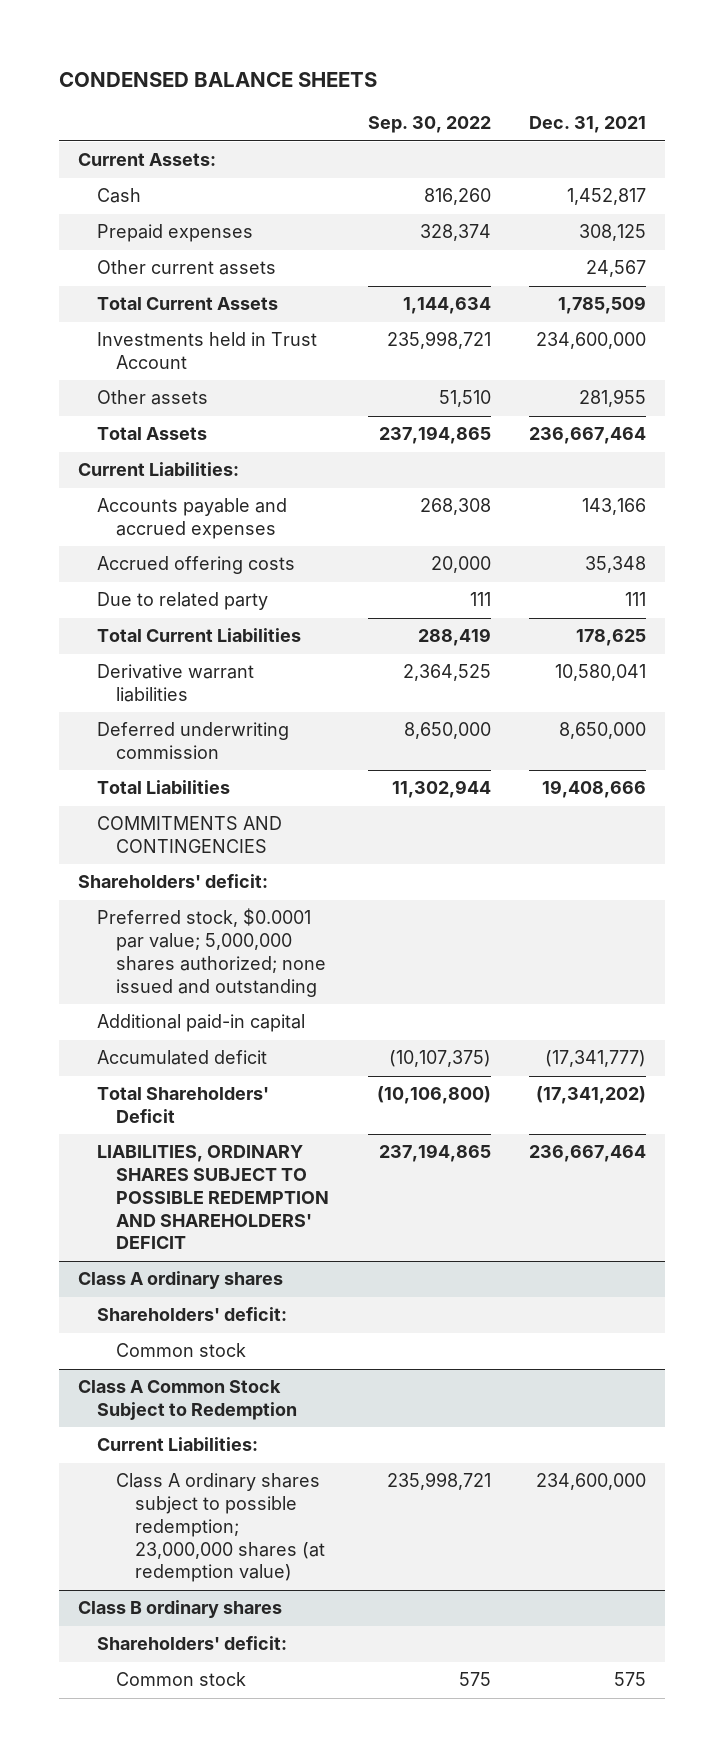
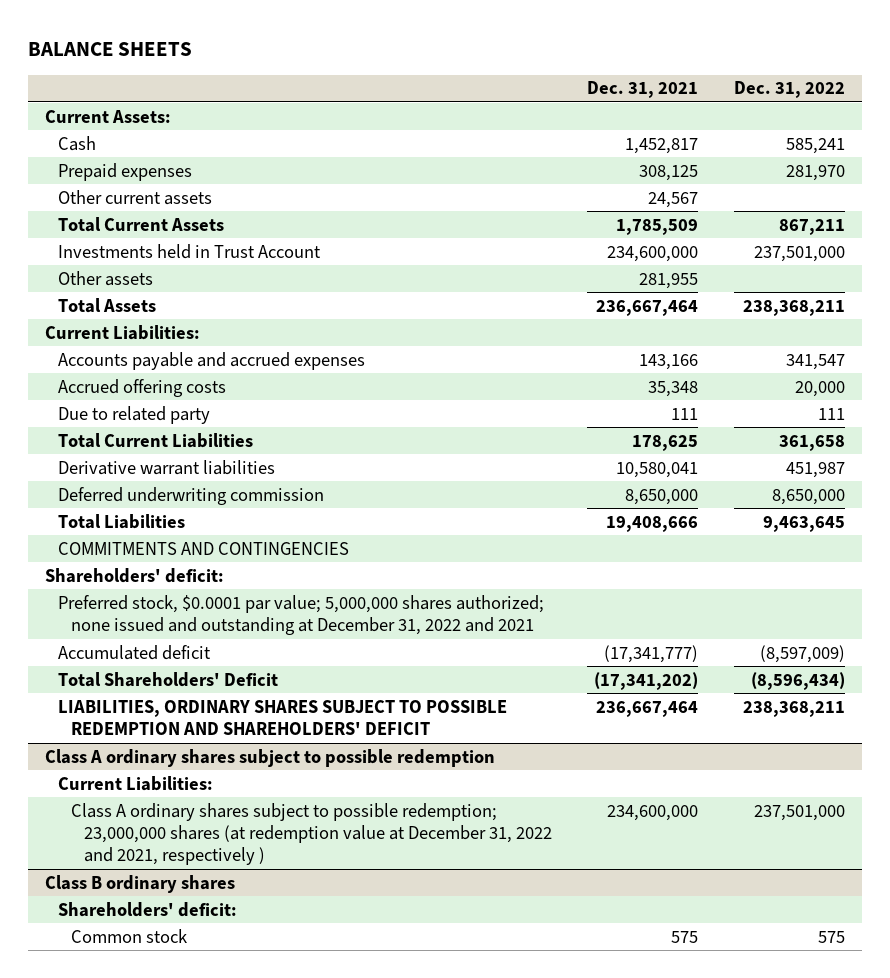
[59,72,378,88] CONDENSED BALANCE SHEETS -> [27,42,192,57] BALANCE SHEETS
[367,116,491,134] Sep. 30, 2022 -> none
none -> [733,81,845,99] Dec. 31, 2022
[97,1014,306,1033] Additional paid-in capital -> none
[97,908,327,997] Preferred stock, $0.0001 par value; 5,000,000 shares authorized; none issued and outstanding -> [58,594,545,635] Preferred stock, $0.0001 par value; 5,000,000 shares authorized; none issued and outstanding at December 31, 2022 and 2021
[78,1271,284,1290] Class A ordinary shares -> none
[97,1307,288,1322] Shareholders' deficit: -> none
[116,1343,247,1358] Common stock -> none
[78,1380,298,1421] Class A Common Stock Subject to Redemption -> [45,748,496,767] Class A ordinary shares subject to possible redemption
[116,1473,325,1583] Class A ordinary shares subject to possible redemption; 23,000,000 shares (at redemption value) -> [71,802,553,866] Class A ordinary shares subject to possible redemption; 23,000,000 shares (at redemption value at December 31, 2022 and 2021, respectively )

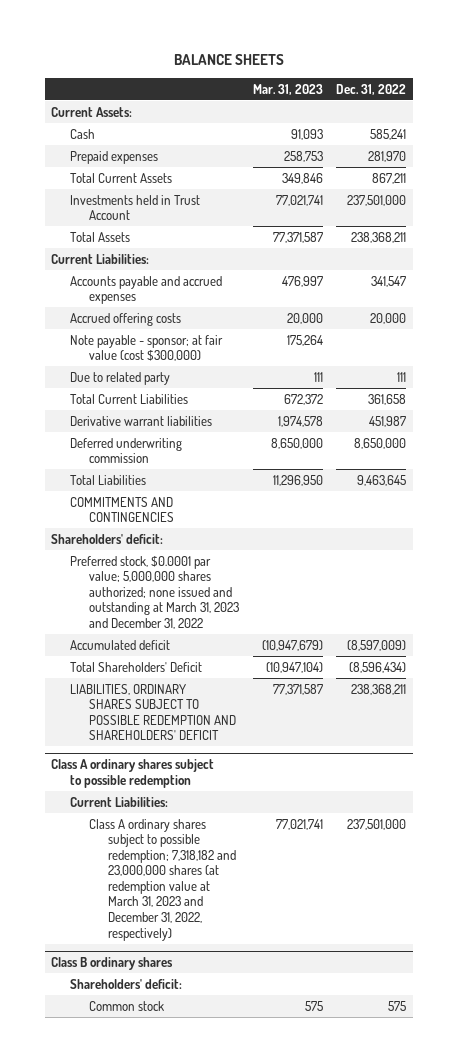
[587,81,699,99] Dec. 31, 2021 -> none
none -> [252,83,323,95] Mar. 31, 2023
[58,189,213,205] Other current assets -> none
[58,270,154,286] Other assets -> none
none -> [70,334,224,362] Note payable - sponsor; at fair value (cost $300,000)
[58,594,545,635] Preferred stock, $0.0001 par value; 5,000,000 shares authorized; none issued and outstanding at December 31, 2022 and 2021 -> [70,555,240,629] Preferred stock, $0.0001 par value; 5,000,000 shares authorized; none issued and outstanding at March 31, 2023 and December 31, 2022
[71,802,553,866] Class A ordinary shares subject to possible redemption; 23,000,000 shares (at redemption value at December 31, 2022 and 2021, respectively ) -> [89,818,237,941] Class A ordinary shares subject to possible redemption; 7,318,182 and 23,000,000 shares (at redemption value at March 31, 2023 and December 31, 2022, respectively)

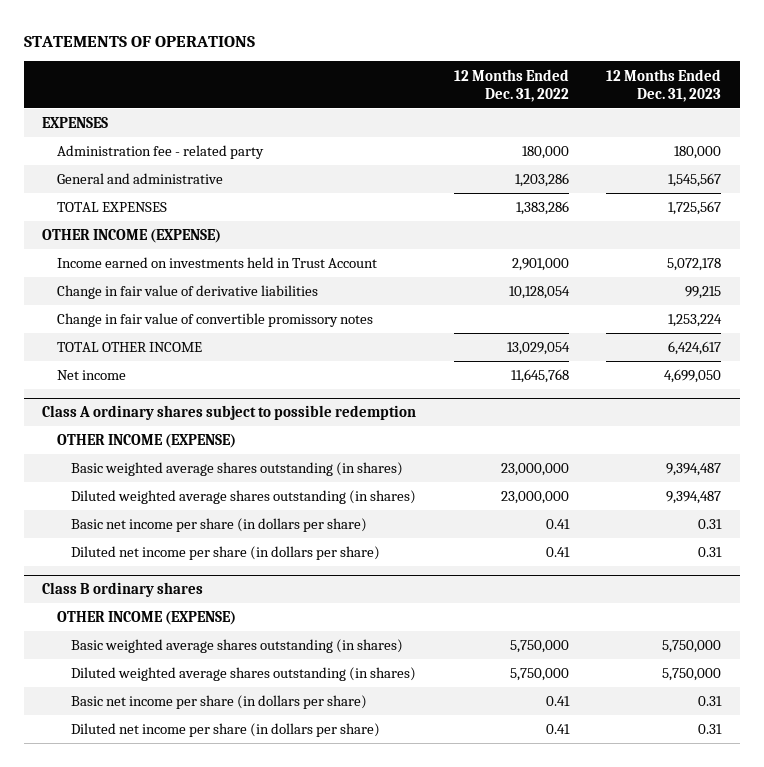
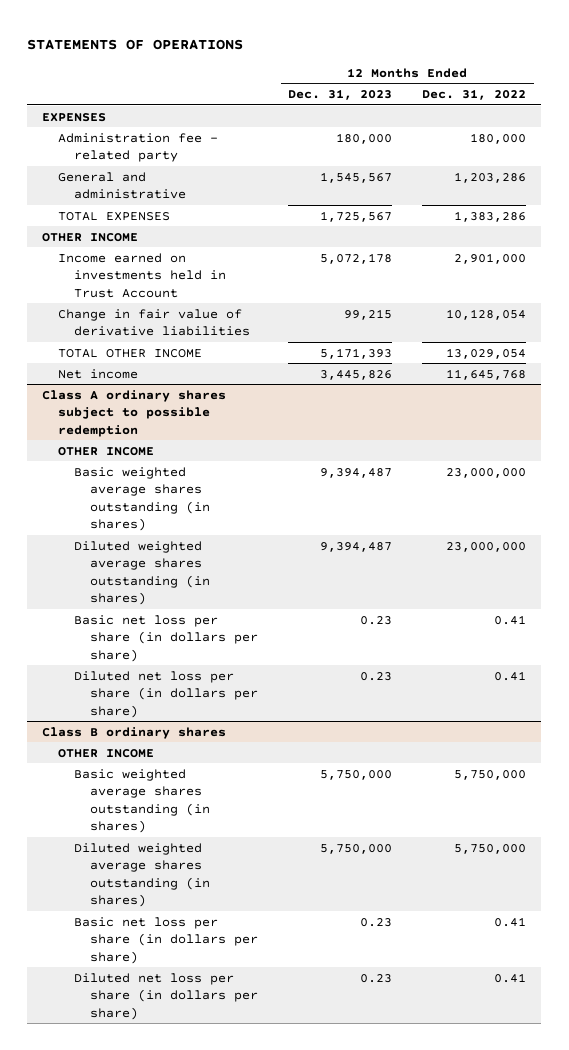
[42,229,222,244] OTHER INCOME (EXPENSE) -> [42,232,139,242] OTHER INCOME
[56,313,373,328] Change in fair value of convertible promissory notes -> none
[668,341,722,356] 6,424,617 -> [320,347,393,359] 5,171,393
[664,369,722,384] 4,699,050 -> [320,369,393,380] 3,445,826
[56,434,236,449] OTHER INCOME (EXPENSE) -> [58,446,155,456] OTHER INCOME
[71,518,368,533] Basic net income per share (in dollars per share) -> [74,614,258,662] Basic net loss per share (in dollars per share)
[698,519,723,530] 0.31 -> [360,615,393,625] 0.23
[71,546,381,561] Diluted net income per share (in dollars per share) -> [74,670,258,718] Diluted net loss per share (in dollars per share)
[698,547,723,558] 0.31 -> [360,671,393,681] 0.23
[56,611,236,626] OTHER INCOME (EXPENSE) -> [58,748,155,758] OTHER INCOME
[71,695,368,710] Basic net income per share (in dollars per share) -> [74,916,258,964] Basic net loss per share (in dollars per share)
[698,696,723,707] 0.31 -> [360,917,393,927] 0.23
[71,723,381,738] Diluted net income per share (in dollars per share) -> [74,972,258,1020] Diluted net loss per share (in dollars per share)
[698,724,723,735] 0.31 -> [360,973,393,983] 0.23

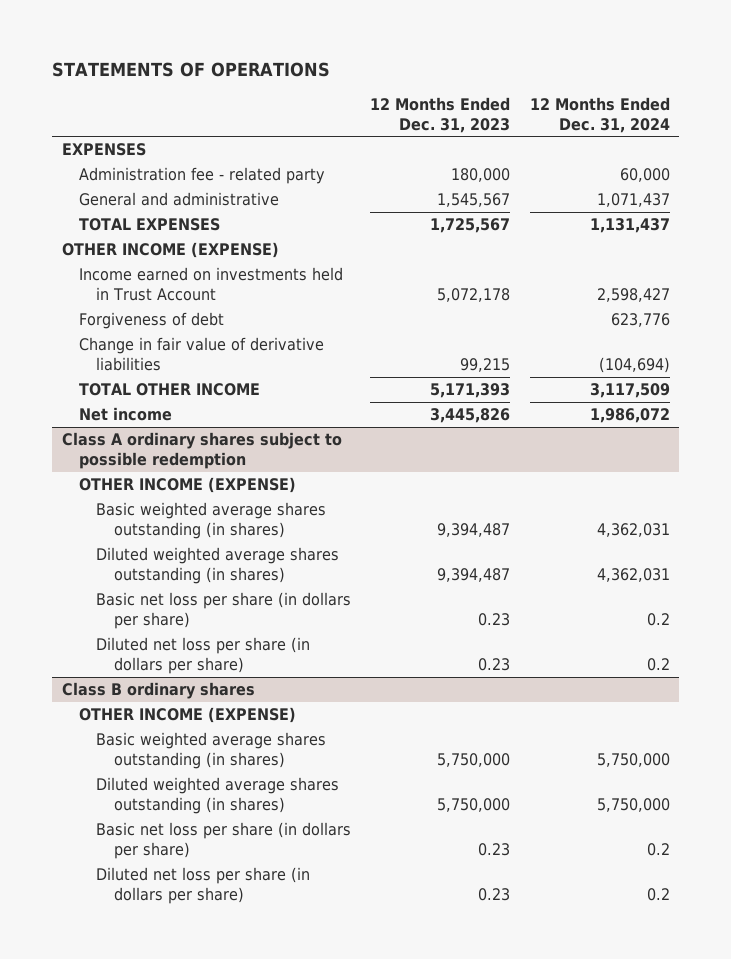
[422,89,527,101] Dec. 31, 2022 -> none
none -> [529,96,670,133] 12 Months Ended Dec. 31, 2024
[42,232,139,242] OTHER INCOME -> [61,241,279,258] OTHER INCOME (EXPENSE)
none -> [78,311,224,329] Forgiveness of debt
[58,446,155,456] OTHER INCOME -> [78,476,296,493] OTHER INCOME (EXPENSE)
[58,748,155,758] OTHER INCOME -> [78,706,296,723] OTHER INCOME (EXPENSE)

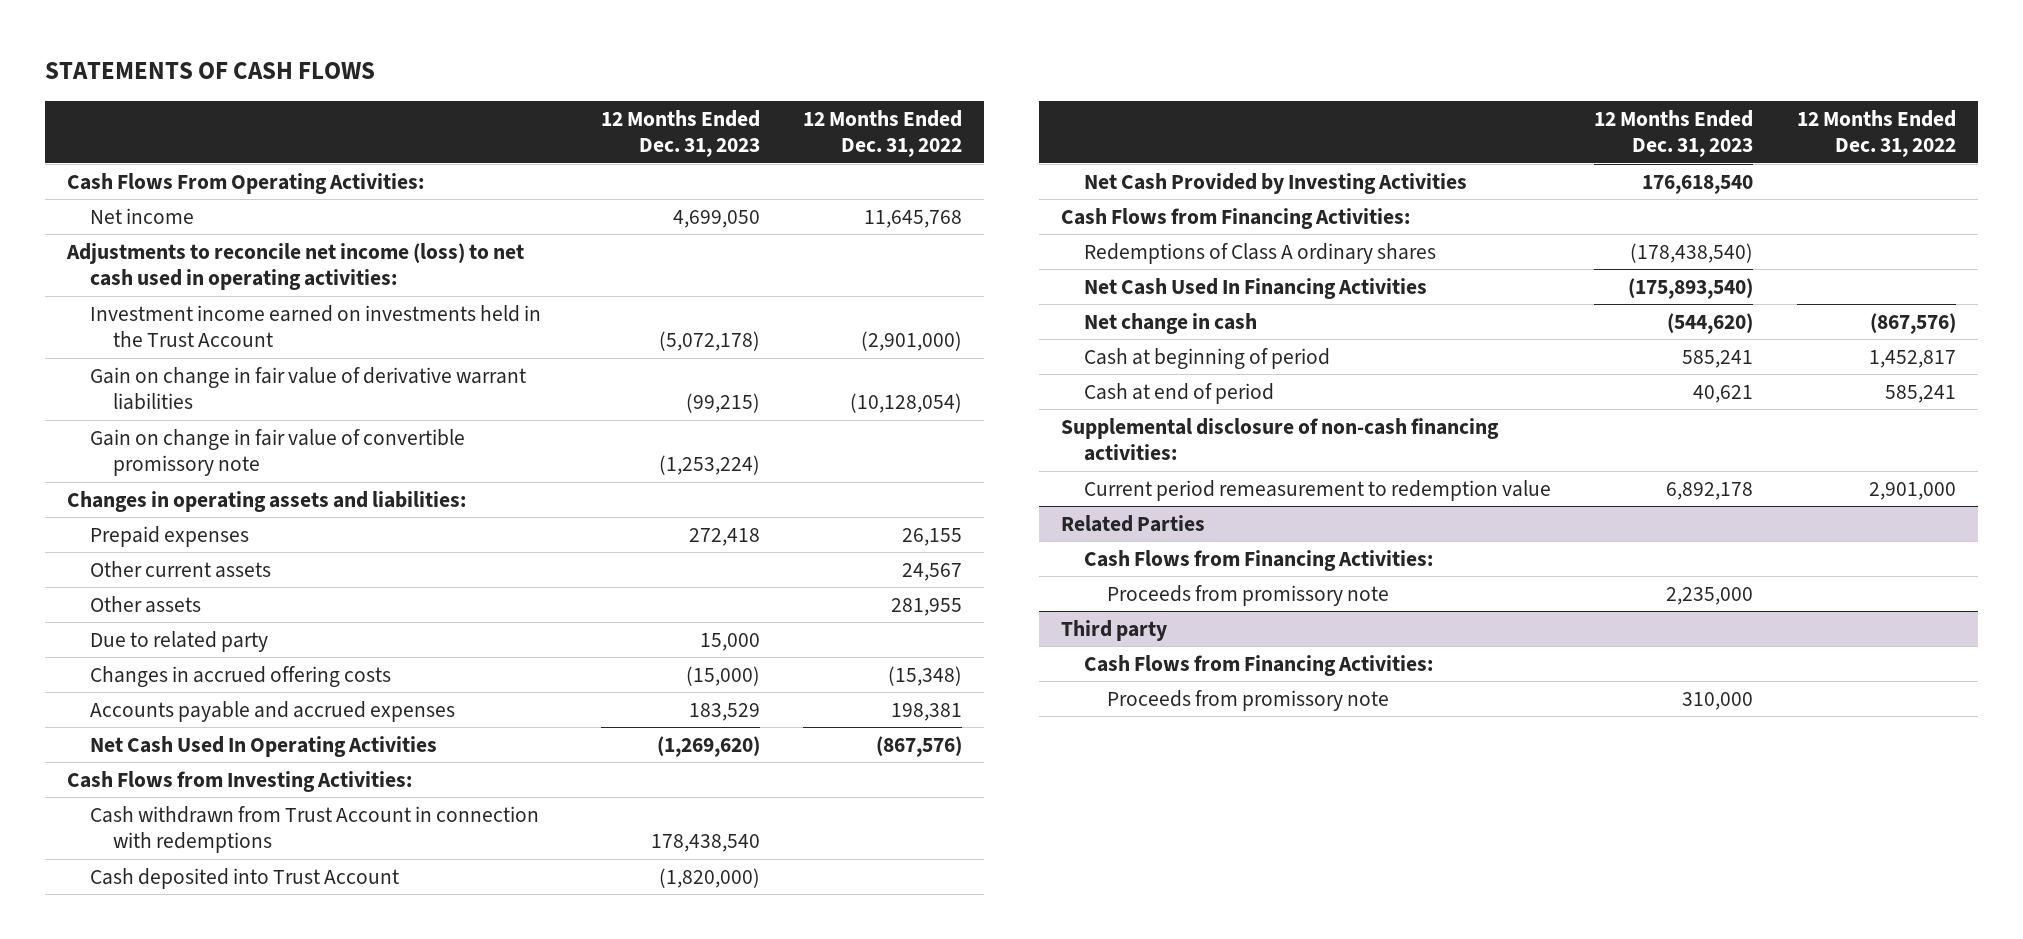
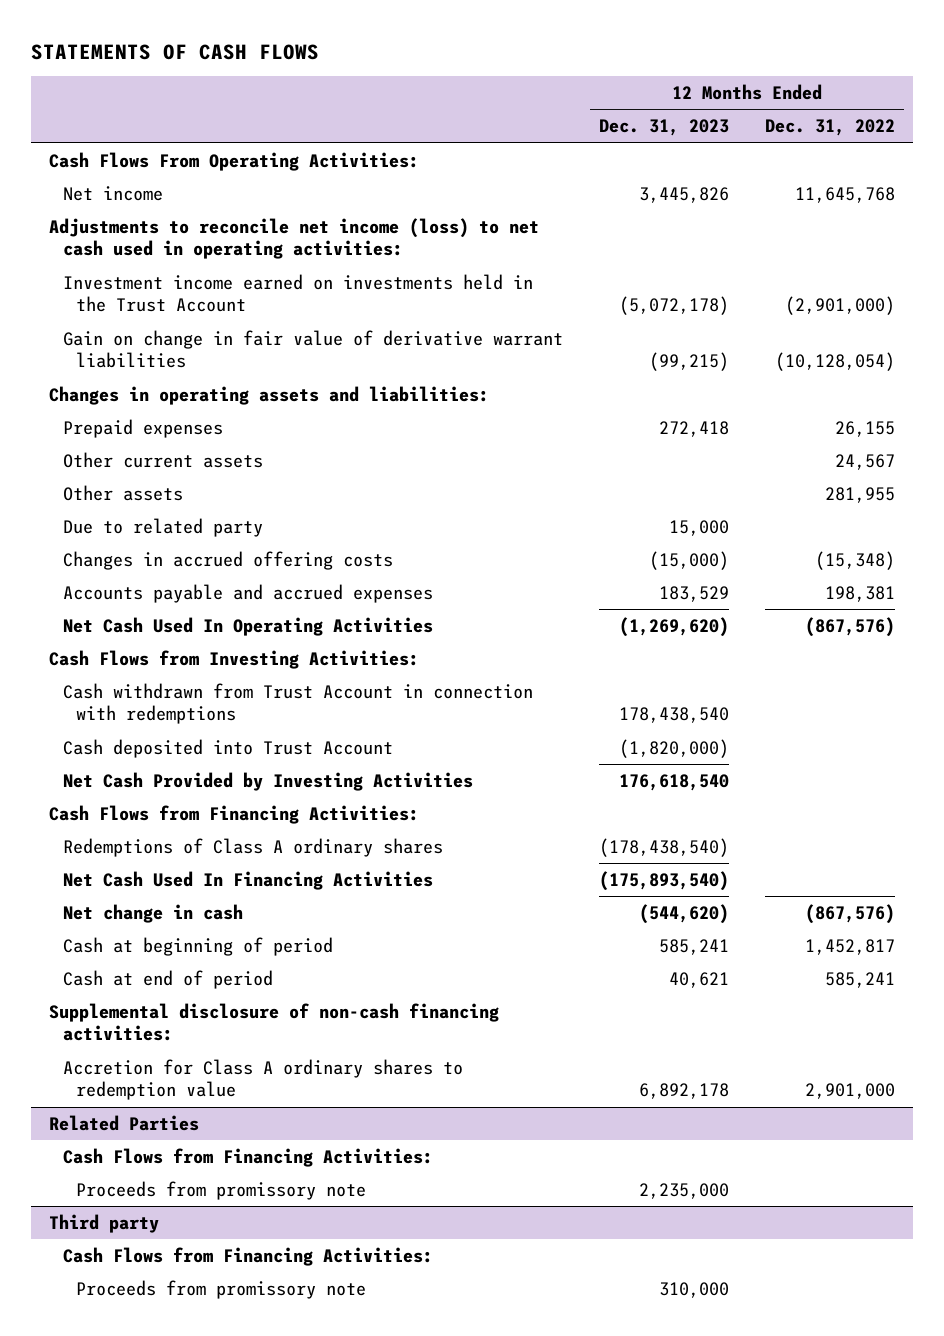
[672,209,760,228] 4,699,050 -> [638,186,729,203] 3,445,826
[90,428,466,477] Gain on change in fair value of convertible promissory note -> none
[1083,479,1551,501] Current period remeasurement to redemption value -> [62,1058,463,1101] Accretion for Class A ordinary shares to redemption value

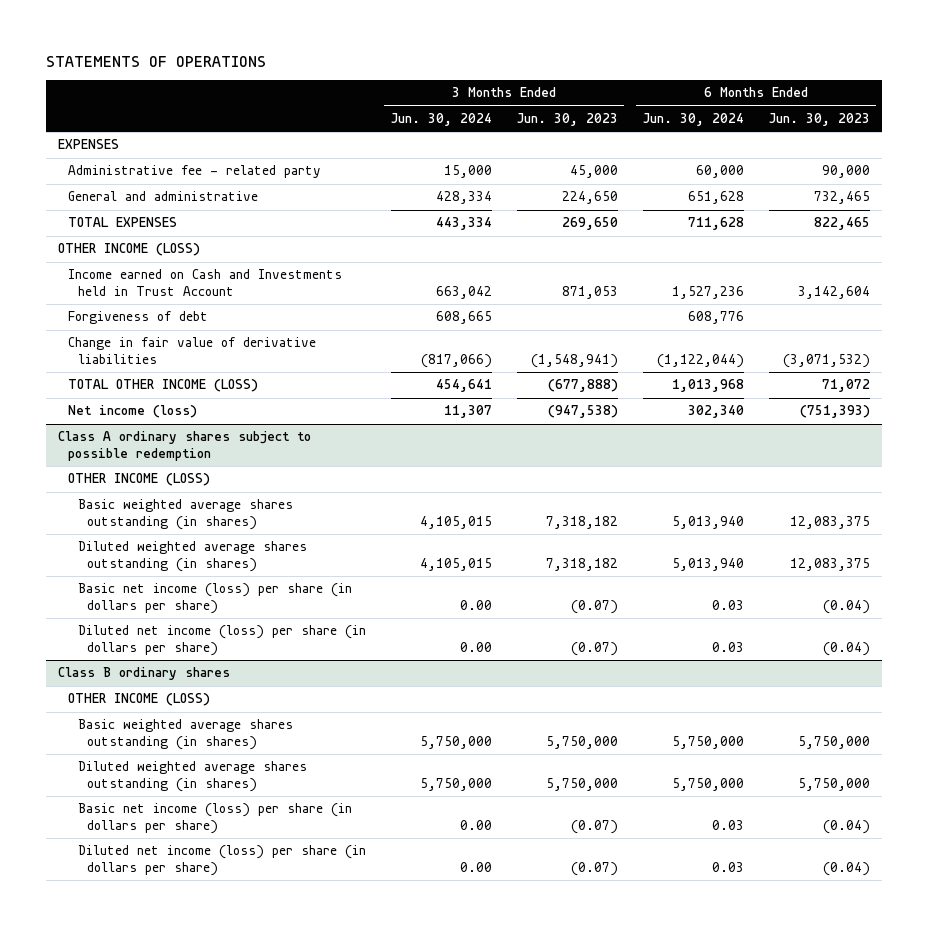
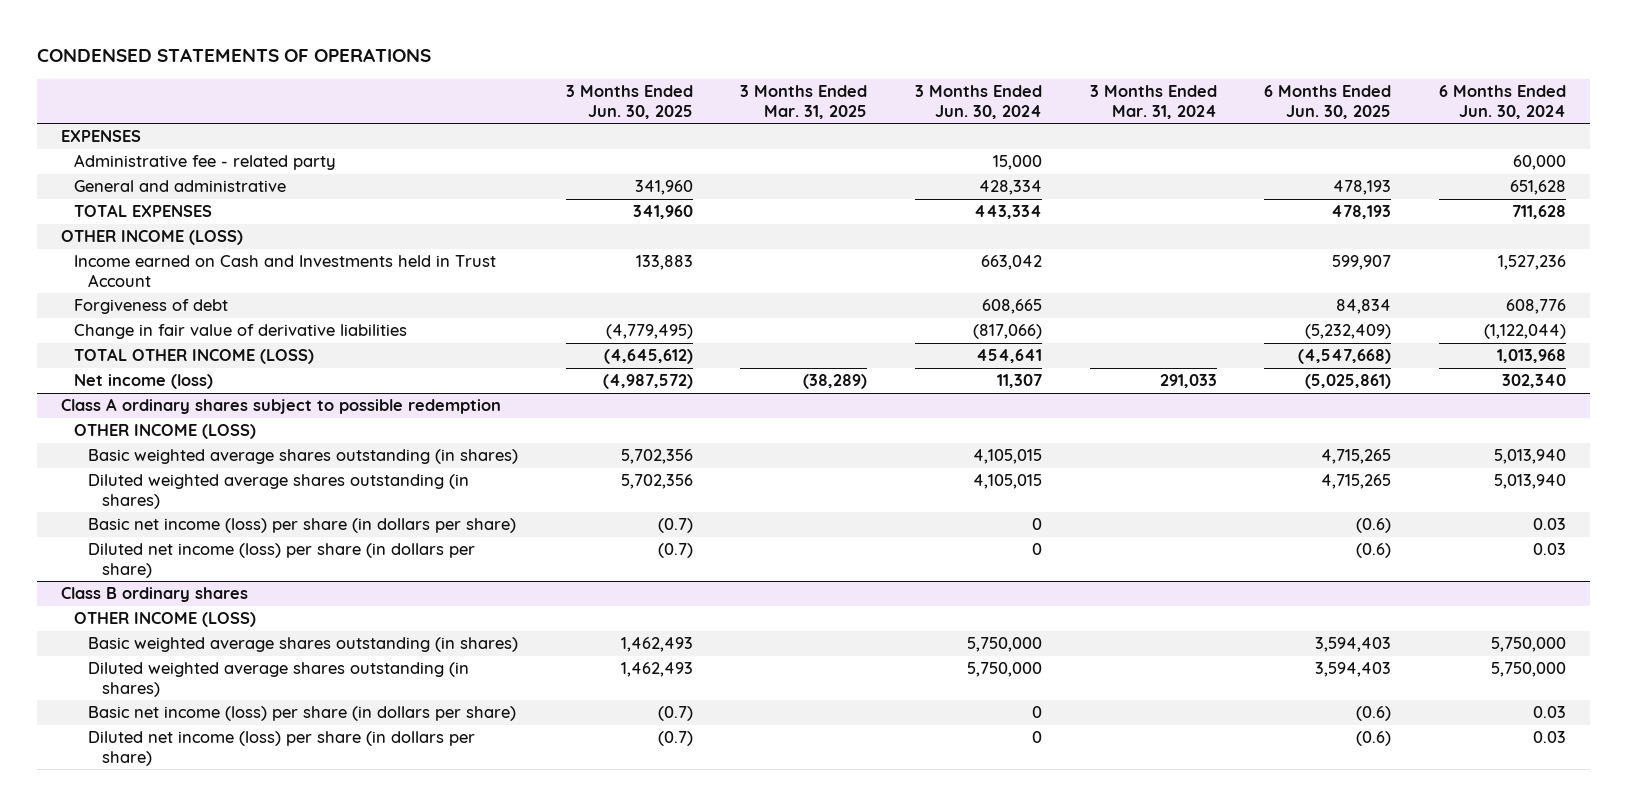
[45,55,266,67] STATEMENTS OF OPERATIONS -> [36,48,431,63] CONDENSED STATEMENTS OF OPERATIONS
[516,112,618,126] Jun. 30, 2023 -> none
[768,112,870,126] Jun. 30, 2023 -> none
none -> [565,85,693,119] 3 Months Ended Jun. 30, 2025
none -> [740,85,868,119] 3 Months Ended Mar. 31, 2025
none -> [1089,85,1217,119] 3 Months Ended Mar. 31, 2024
none -> [1264,85,1392,119] 6 Months Ended Jun. 30, 2025
[459,600,492,611] 0.00 -> [1031,518,1042,531] 0
[459,642,492,653] 0.00 -> [1031,543,1042,556] 0
[459,820,492,831] 0.00 -> [1031,706,1042,719] 0
[459,862,492,873] 0.00 -> [1031,731,1042,744] 0

